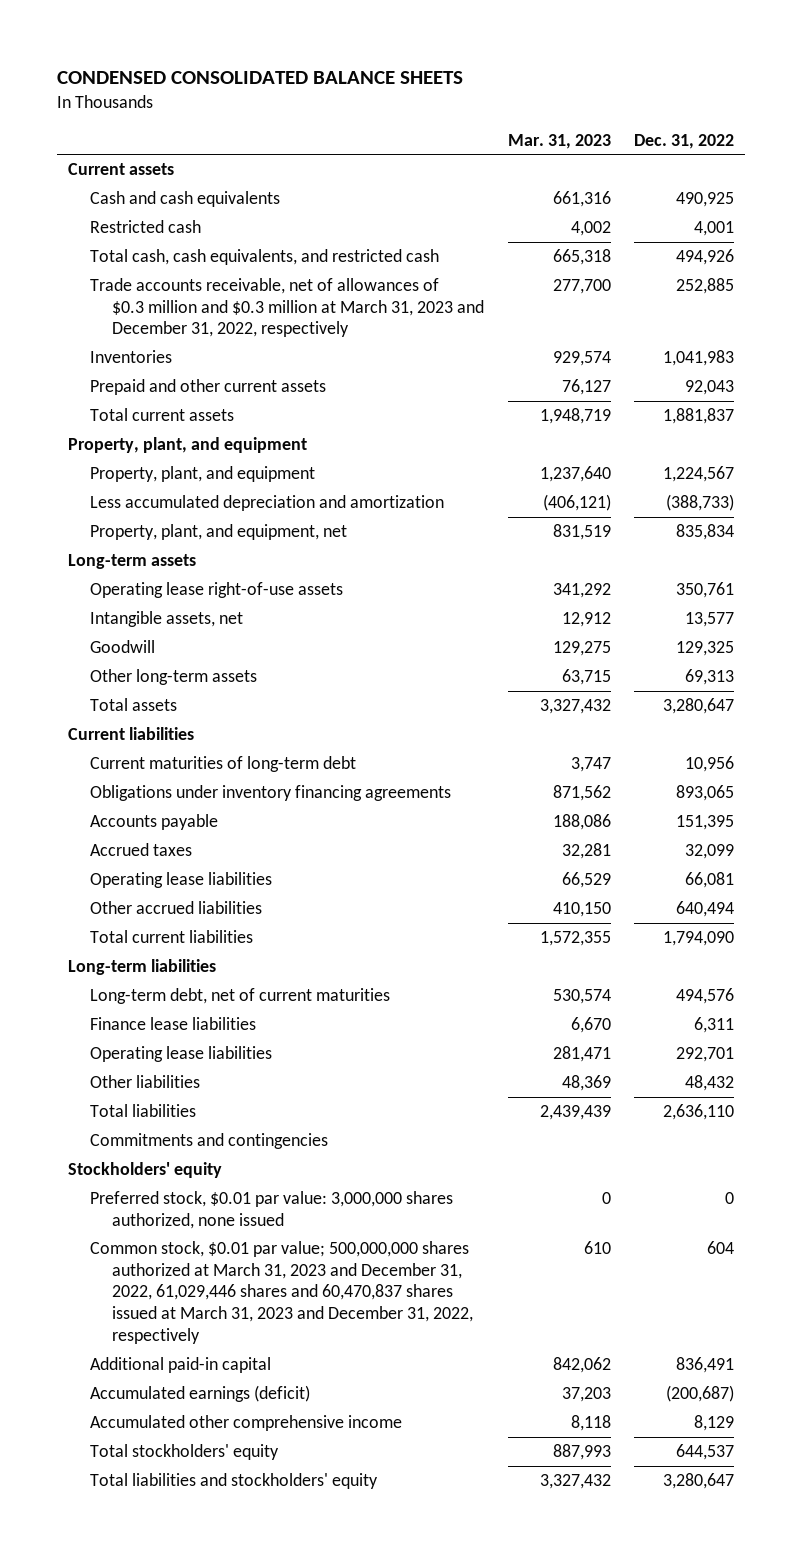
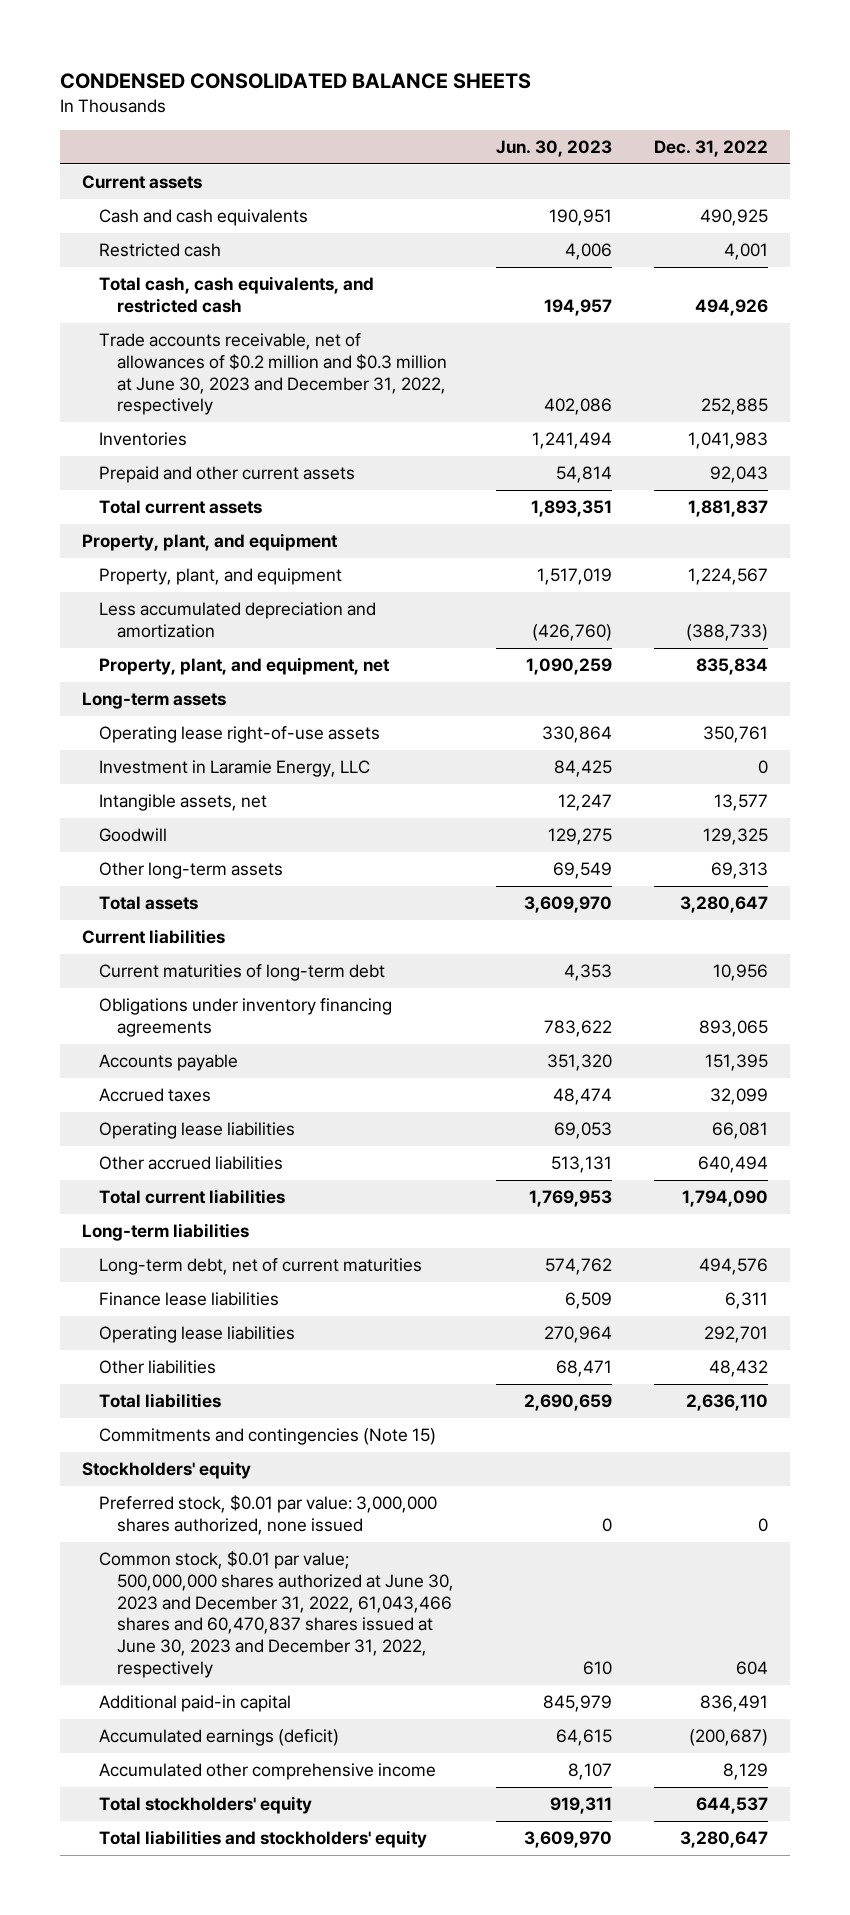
[507,133,611,149] Mar. 31, 2023 -> none
none -> [495,140,612,158] Jun. 30, 2023
[90,277,485,338] Trade accounts receivable, net of allowances of $0.3 million and $0.3 million at March 31, 2023 and December 31, 2022, respectively -> [99,333,447,416] Trade accounts receivable, net of allowances of $0.2 million and $0.3 million at June 30, 2023 and December 31, 2022, respectively
none -> [99,760,371,778] Investment in Laramie Energy, LLC
[90,1132,329,1149] Commitments and contingencies -> [99,1428,437,1446] Commitments and contingencies (Note 15)
[90,1240,474,1345] Common stock, $0.01 par value; 500,000,000 shares authorized at March 31, 2023 and December 31, 2022, 61,029,446 shares and 60,470,837 shares issued at March 31, 2023 and December 31, 2022, respectively -> [99,1551,454,1678] Common stock, $0.01 par value; 500,000,000 shares authorized at June 30, 2023 and December 31, 2022, 61,043,466 shares and 60,470,837 shares issued at June 30, 2023 and December 31, 2022, respectively

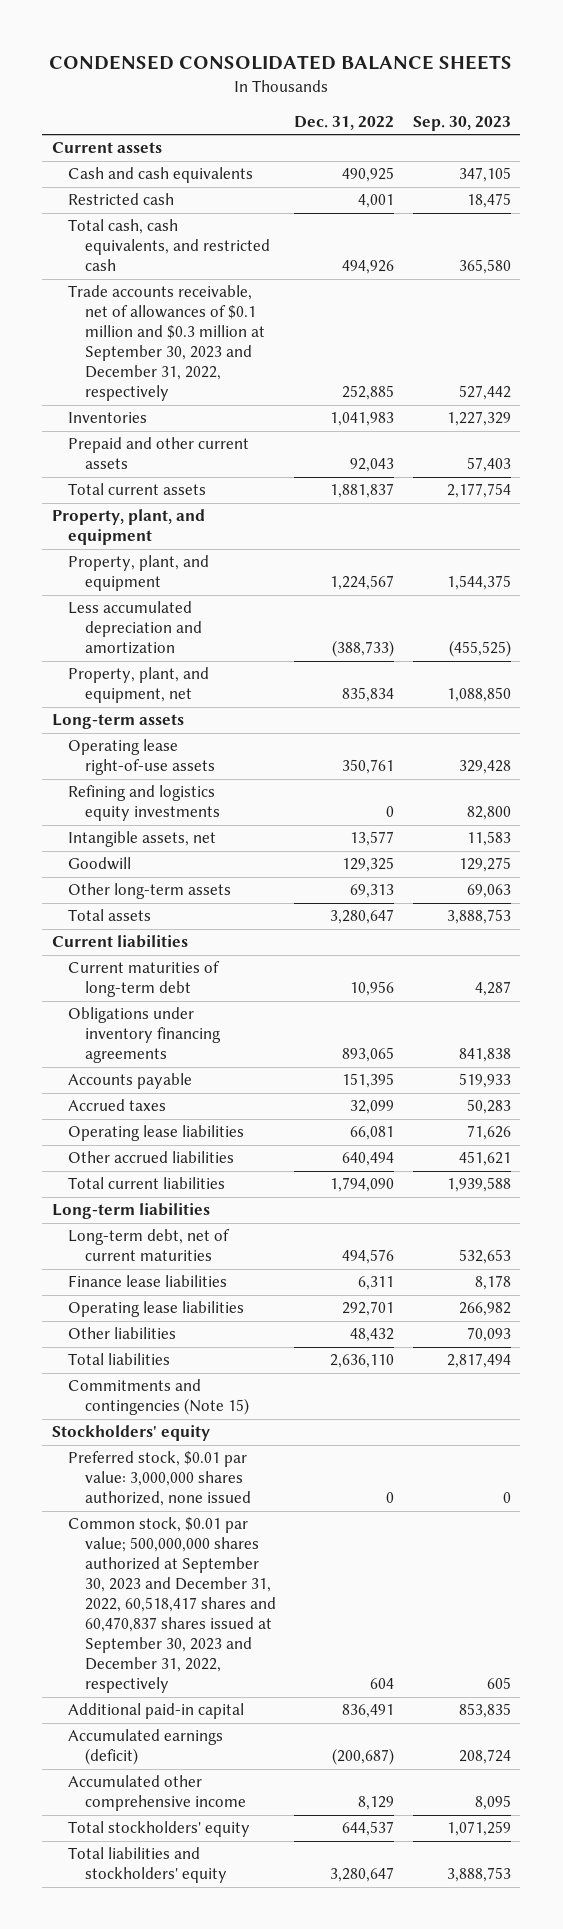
[495,140,612,158] Jun. 30, 2023 -> none
none -> [413,115,512,131] Sep. 30, 2023
[99,333,447,416] Trade accounts receivable, net of allowances of $0.2 million and $0.3 million at June 30, 2023 and December 31, 2022, respectively -> [68,285,265,402] Trade accounts receivable, net of allowances of $0.1 million and $0.3 million at September 30, 2023 and December 31, 2022, respectively
[99,760,371,778] Investment in Laramie Energy, LLC -> [68,785,220,822] Refining and logistics equity investments
[99,1551,454,1678] Common stock, $0.01 par value; 500,000,000 shares authorized at June 30, 2023 and December 31, 2022, 61,043,466 shares and 60,470,837 shares issued at June 30, 2023 and December 31, 2022, respectively -> [68,1517,276,1694] Common stock, $0.01 par value; 500,000,000 shares authorized at September 30, 2023 and December 31, 2022, 60,518,417 shares and 60,470,837 shares issued at September 30, 2023 and December 31, 2022, respectively

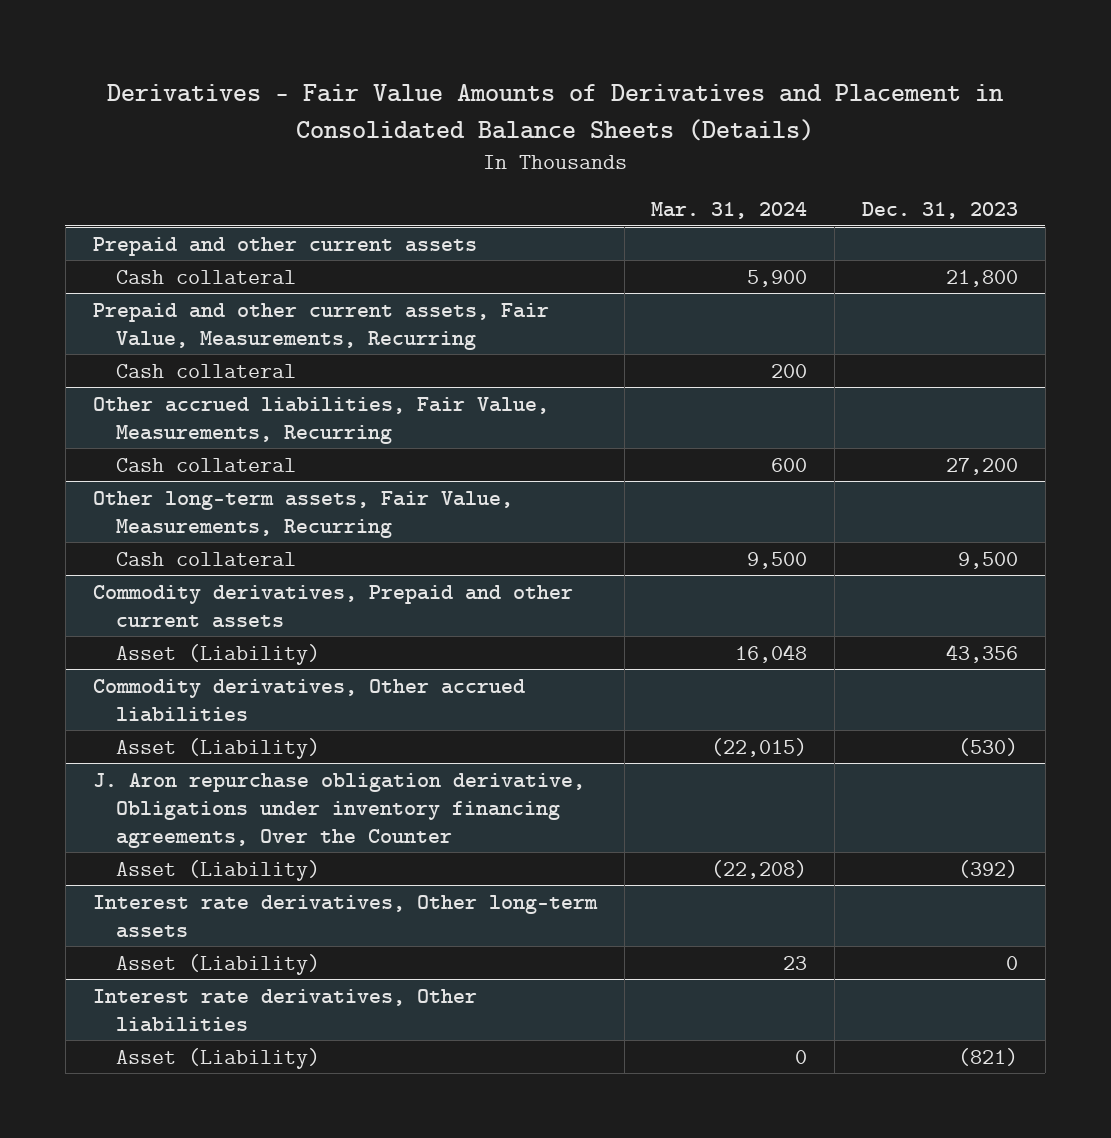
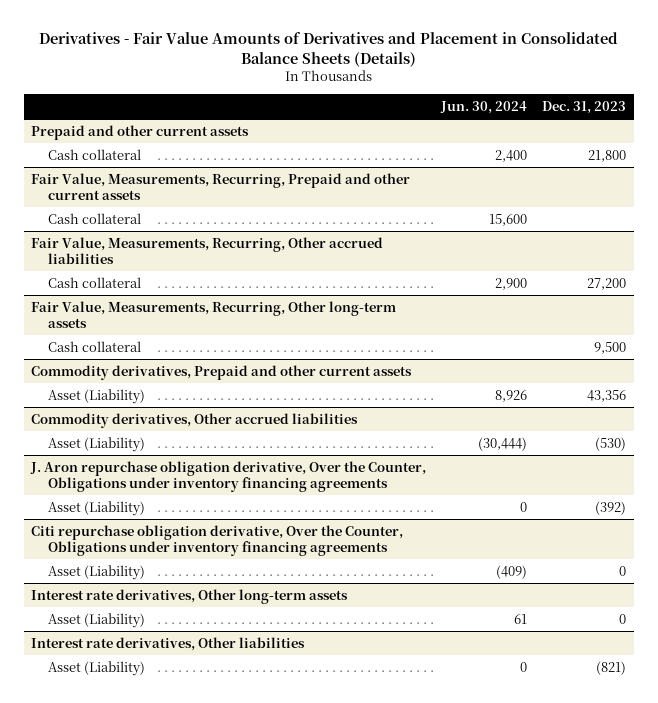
[651,201,808,219] Mar. 31, 2024 -> none
none -> [440,100,528,114] Jun. 30, 2024
[92,302,549,350] Prepaid and other current assets, Fair Value, Measurements, Recurring -> [31,172,411,200] Fair Value, Measurements, Recurring, Prepaid and other current assets
[92,396,549,444] Other accrued liabilities, Fair Value, Measurements, Recurring -> [31,236,384,264] Fair Value, Measurements, Recurring, Other accrued liabilities
[92,490,513,538] Other long-term assets, Fair Value, Measurements, Recurring -> [31,300,397,328] Fair Value, Measurements, Recurring, Other long-term assets
[92,772,585,848] J. Aron repurchase obligation derivative, Obligations under inventory financing agreements, Over the Counter -> [30,460,427,492] J. Aron repurchase obligation derivative, Over the Counter, Obligations under inventory financing agreements
none -> [31,524,404,556] Citi repurchase obligation derivative, Over the Counter, Obligations under inventory financing agreements
none -> [48,564,146,580] Asset (Liability)

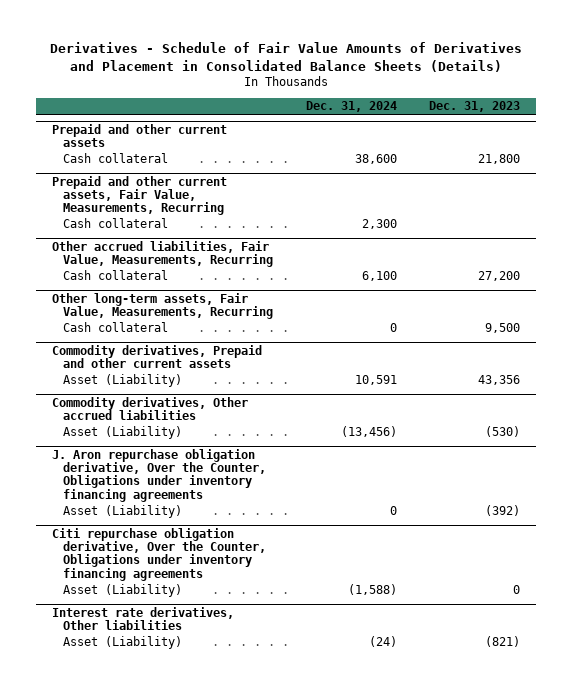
[38,31,618,67] Derivatives - Fair Value Amounts of Derivatives and Placement in Consolidated Balance Sheets (Details) -> [49,42,522,73] Derivatives - Schedule of Fair Value Amounts of Derivatives and Placement in Consolidated Balance Sheets (Details)
[440,100,528,114] Jun. 30, 2024 -> none
none -> [305,101,397,113] Dec. 31, 2024
[31,172,411,200] Fair Value, Measurements, Recurring, Prepaid and other current assets -> [51,175,227,216] Prepaid and other current assets, Fair Value, Measurements, Recurring
[31,236,384,264] Fair Value, Measurements, Recurring, Other accrued liabilities -> [51,240,274,268] Other accrued liabilities, Fair Value, Measurements, Recurring
[31,300,397,328] Fair Value, Measurements, Recurring, Other long-term assets -> [51,292,274,320] Other long-term assets, Fair Value, Measurements, Recurring
[31,588,349,604] Interest rate derivatives, Other long-term assets -> none
[48,612,146,628] Asset (Liability) -> none

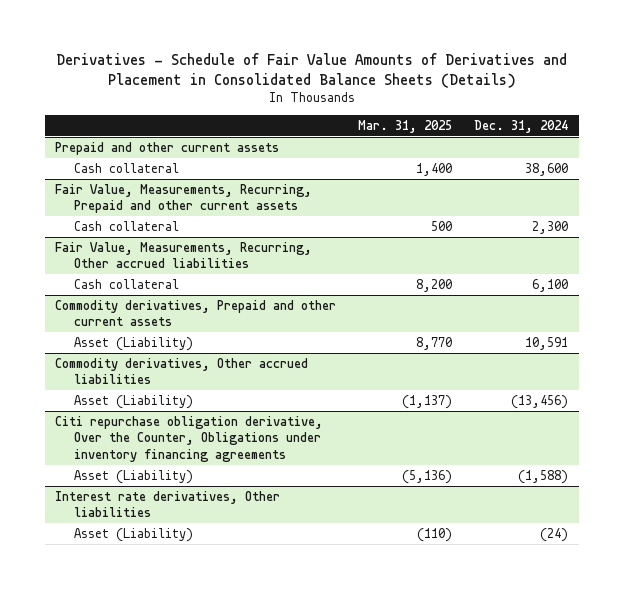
[428,101,520,113] Dec. 31, 2023 -> none
none -> [358,119,453,133] Mar. 31, 2025
[51,175,227,216] Prepaid and other current assets, Fair Value, Measurements, Recurring -> [55,183,313,214] Fair Value, Measurements, Recurring, Prepaid and other current assets
[51,240,274,268] Other accrued liabilities, Fair Value, Measurements, Recurring -> [55,241,313,269] Fair Value, Measurements, Recurring, Other accrued liabilities
[51,292,274,320] Other long-term assets, Fair Value, Measurements, Recurring -> none
[63,322,169,333] Cash collateral -> none
[51,448,267,502] J. Aron repurchase obligation derivative, Over the Counter, Obligations under inventory financing agreements -> none
[63,505,183,519] Asset (Liability) -> none

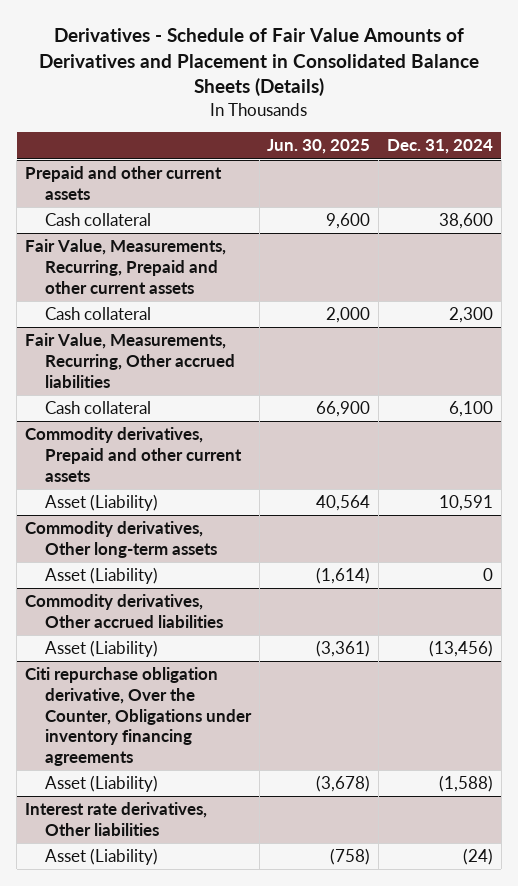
[358,119,453,133] Mar. 31, 2025 -> none
none -> [267,139,371,155] Jun. 30, 2025
none -> [24,521,217,558] Commodity derivatives, Other long-term assets
none -> [44,567,158,585] Asset (Liability)

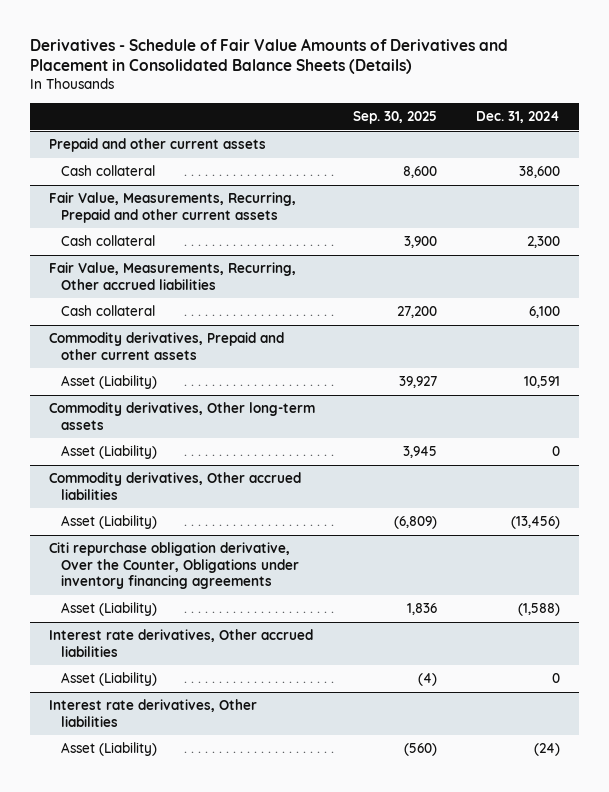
[267,139,371,155] Jun. 30, 2025 -> none
none -> [353,110,438,124] Sep. 30, 2025
none -> [49,629,314,657] Interest rate derivatives, Other accrued liabilities
none -> [60,672,157,687] Asset (Liability)

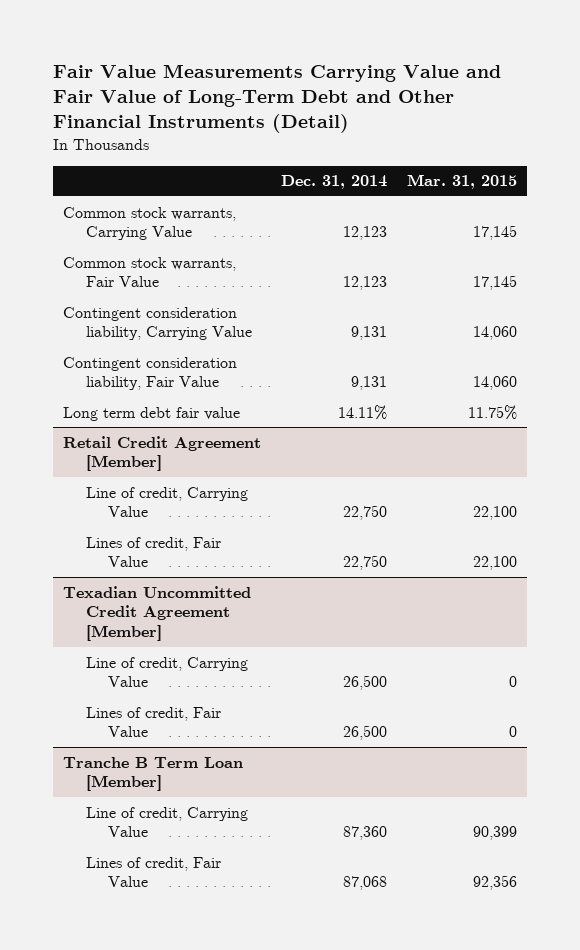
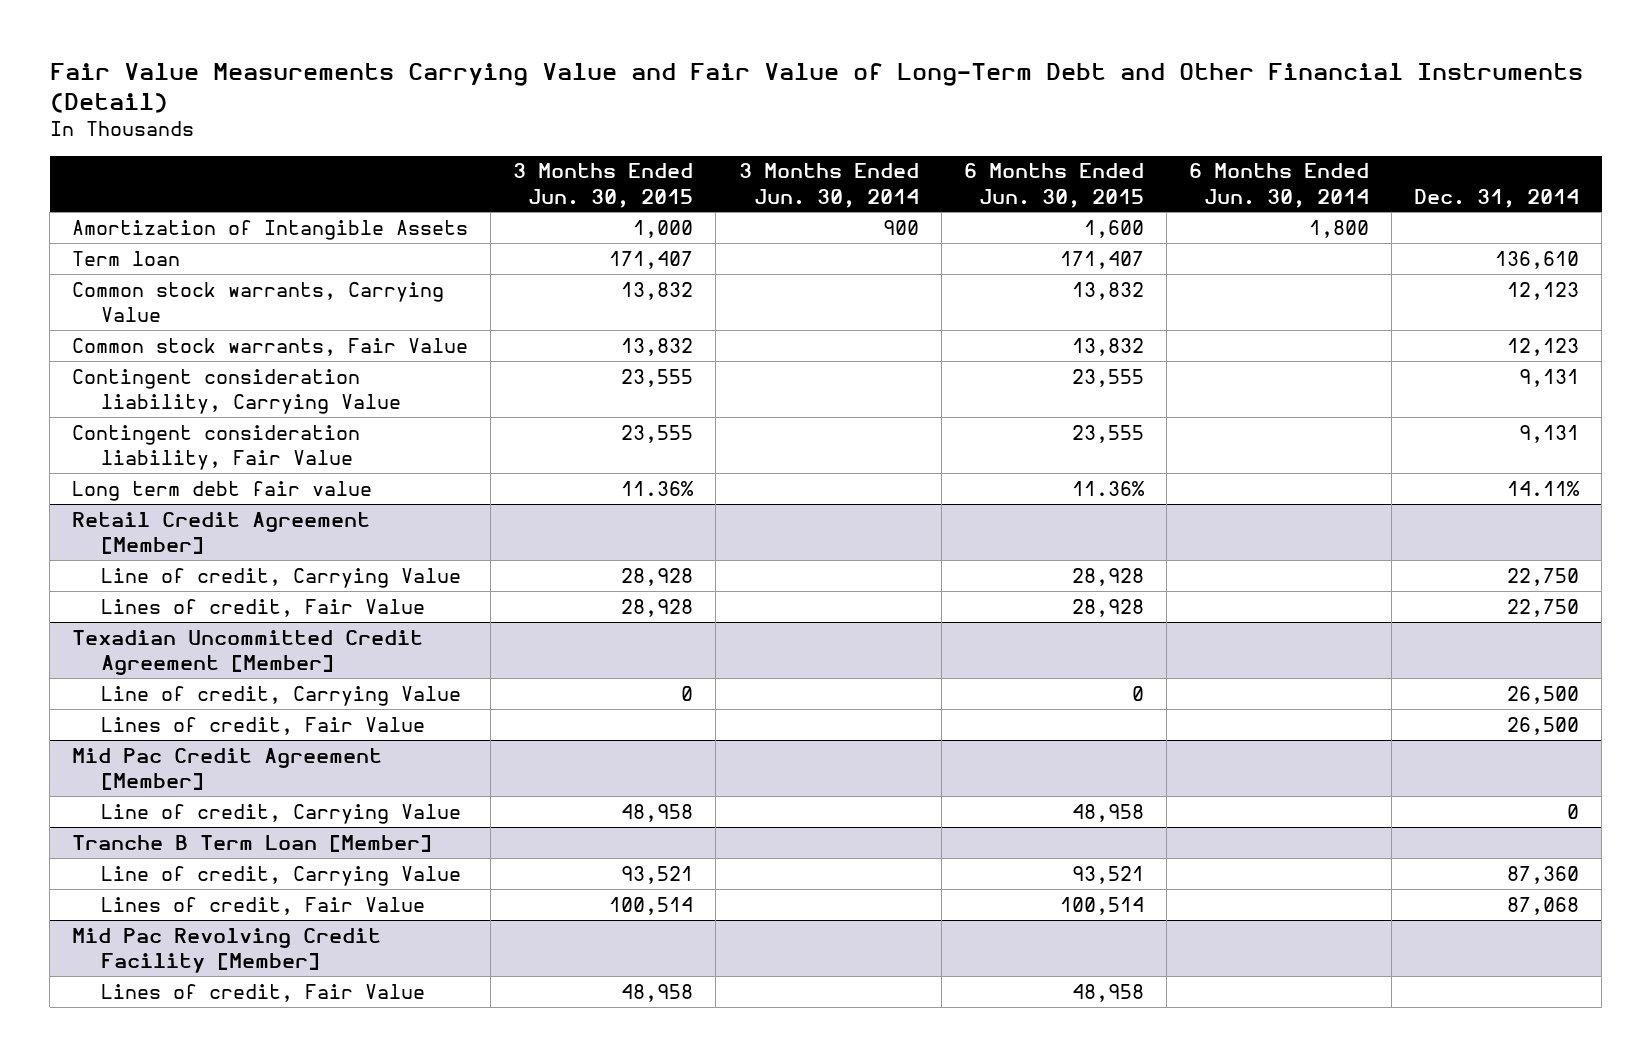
[407,174,518,190] Mar. 31, 2015 -> none
none -> [513,163,694,208] 3 Months Ended Jun. 30, 2015
none -> [738,163,919,208] 3 Months Ended Jun. 30, 2014
none -> [963,163,1144,208] 6 Months Ended Jun. 30, 2015
none -> [1188,163,1369,208] 6 Months Ended Jun. 30, 2014
none -> [72,219,469,240] Amortization of Intangible Assets
none -> [72,250,181,266] Term loan
none -> [72,747,383,790] Mid Pac Credit Agreement [Member]
none -> [101,803,462,824] Line of credit, Carrying Value
none -> [72,927,382,973] Mid Pac Revolving Credit Facility [Member]
none -> [101,983,426,1002] Lines of credit, Fair Value

